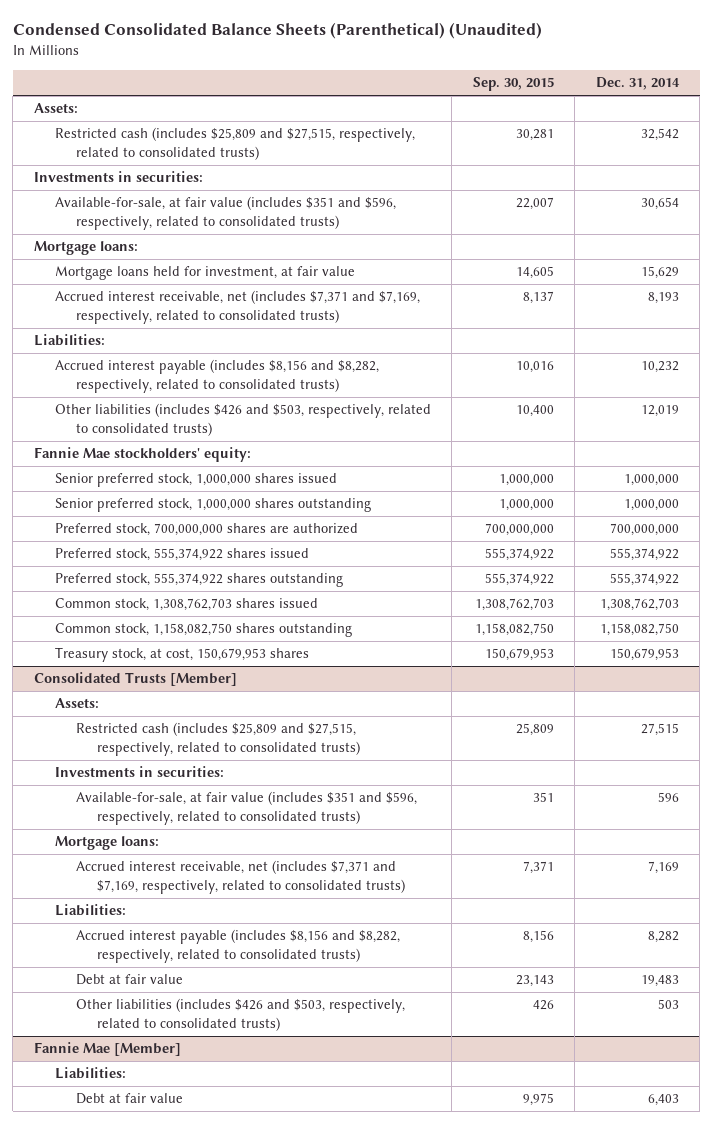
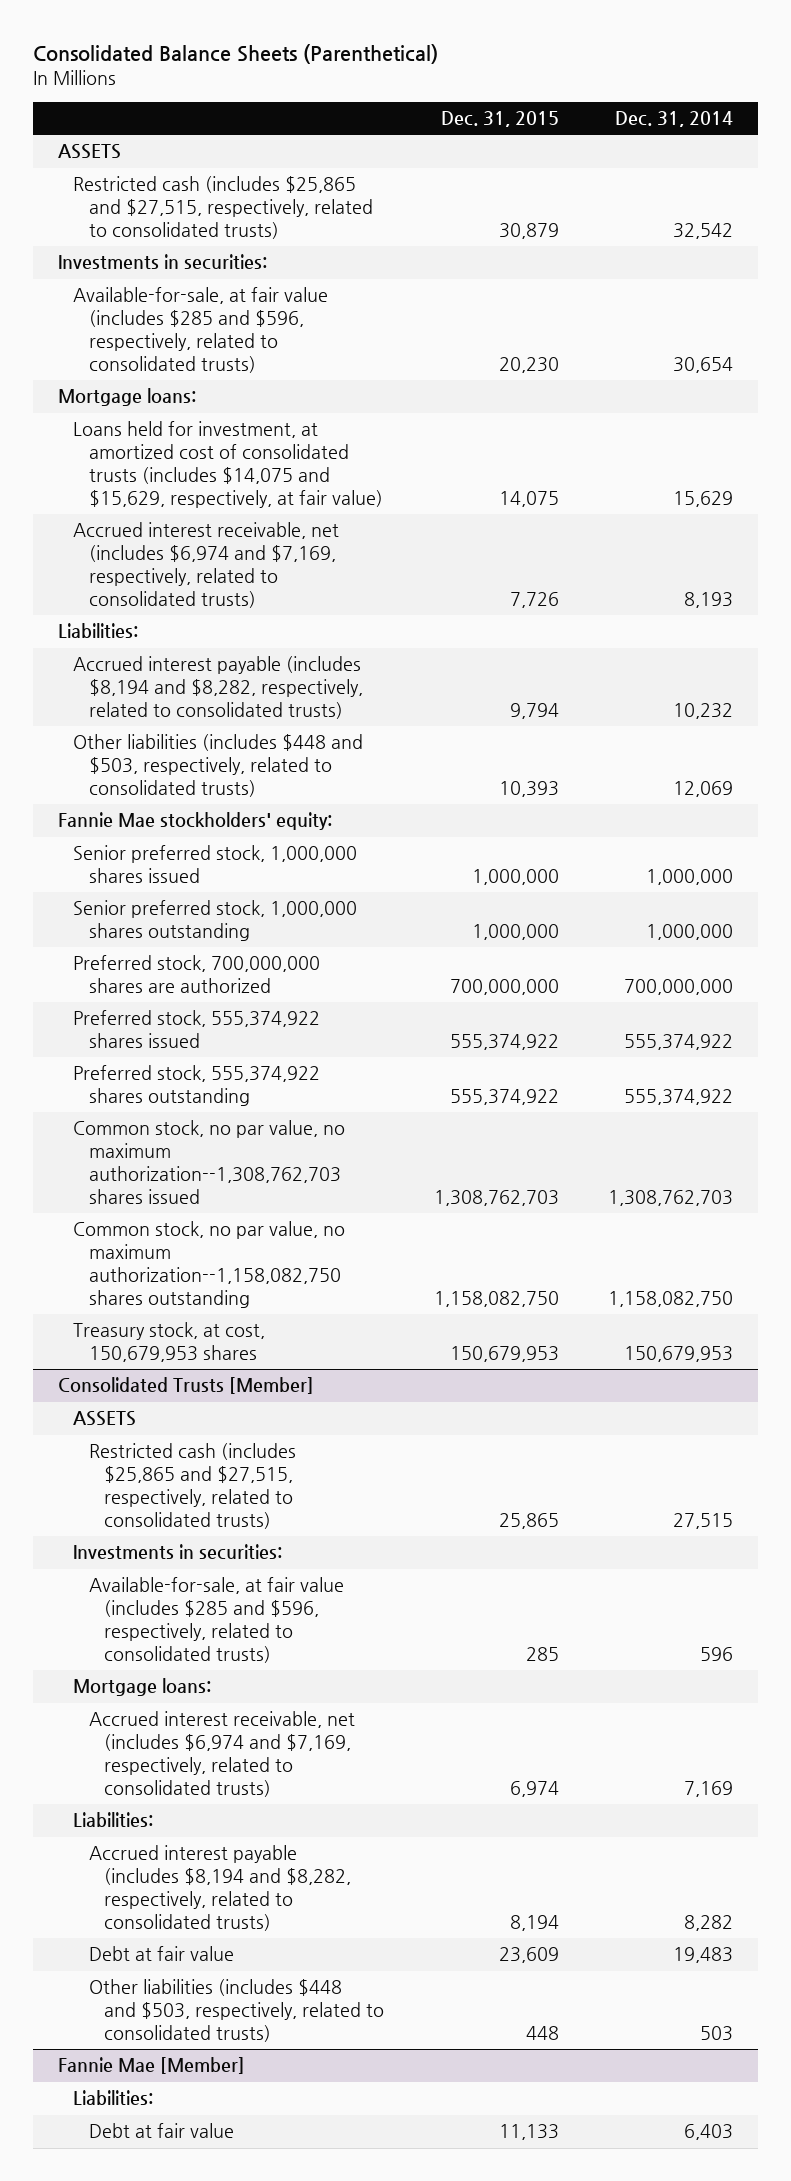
[12,22,542,40] Condensed Consolidated Balance Sheets (Parenthetical) (Unaudited) -> [33,44,439,65] Consolidated Balance Sheets (Parenthetical)
[472,77,554,92] Sep. 30, 2015 -> none
none -> [440,111,559,128] Dec. 31, 2015
[33,103,78,114] Assets: -> [57,144,121,160] ASSETS
[54,127,415,161] Restricted cash (includes $25,809 and $27,515, respectively, related to consolidated trusts) -> [73,176,373,240] Restricted cash (includes $25,865 and $27,515, respectively, related to consolidated trusts)
[54,196,396,231] Available-for-sale, at fair value (includes $351 and $596, respectively, related to consolidated trusts) -> [73,287,329,373] Available-for-sale, at fair value (includes $285 and $596, respectively, related to consolidated trusts)
[54,266,355,281] Mortgage loans held for investment, at fair value -> [73,421,383,508] Loans held for investment, at amortized cost of consolidated trusts (includes $14,075 and $15,629, respectively, at fair value)
[54,290,420,325] Accrued interest receivable, net (includes $7,371 and $7,169, respectively, related to consolidated trusts) -> [73,522,340,608] Accrued interest receivable, net (includes $6,974 and $7,169, respectively, related to consolidated trusts)
[54,359,379,394] Accrued interest payable (includes $8,156 and $8,282, respectively, related to consolidated trusts) -> [73,656,363,720] Accrued interest payable (includes $8,194 and $8,282, respectively, related to consolidated trusts)
[54,403,431,437] Other liabilities (includes $426 and $503, respectively, related to consolidated trusts) -> [73,734,364,798] Other liabilities (includes $448 and $503, respectively, related to consolidated trusts)
[640,405,679,418] 12,019 -> [673,781,734,798] 12,069
[54,598,318,612] Common stock, 1,308,762,703 shares issued -> [73,1120,346,1204] Common stock, no par value, no maximum authorization--1,308,762,703 shares issued
[54,623,352,638] Common stock, 1,158,082,750 shares outstanding -> [73,1221,346,1308] Common stock, no par value, no maximum authorization--1,158,082,750 shares outstanding
[54,698,99,709] Assets: -> [73,1411,137,1427] ASSETS
[75,722,360,757] Restricted cash (includes $25,809 and $27,515, respectively, related to consolidated trusts) -> [88,1443,296,1529] Restricted cash (includes $25,865 and $27,515, respectively, related to consolidated trusts)
[75,791,417,826] Available-for-sale, at fair value (includes $351 and $596, respectively, related to consolidated trusts) -> [88,1577,344,1663] Available-for-sale, at fair value (includes $285 and $596, respectively, related to consolidated trusts)
[75,860,405,895] Accrued interest receivable, net (includes $7,371 and $7,169, respectively, related to consolidated trusts) -> [88,1711,355,1797] Accrued interest receivable, net (includes $6,974 and $7,169, respectively, related to consolidated trusts)
[75,929,400,964] Accrued interest payable (includes $8,156 and $8,282, respectively, related to consolidated trusts) -> [88,1845,352,1931] Accrued interest payable (includes $8,194 and $8,282, respectively, related to consolidated trusts)
[75,998,405,1032] Other liabilities (includes $426 and $503, respectively, related to consolidated trusts) -> [88,1979,385,2043] Other liabilities (includes $448 and $503, respectively, related to consolidated trusts)

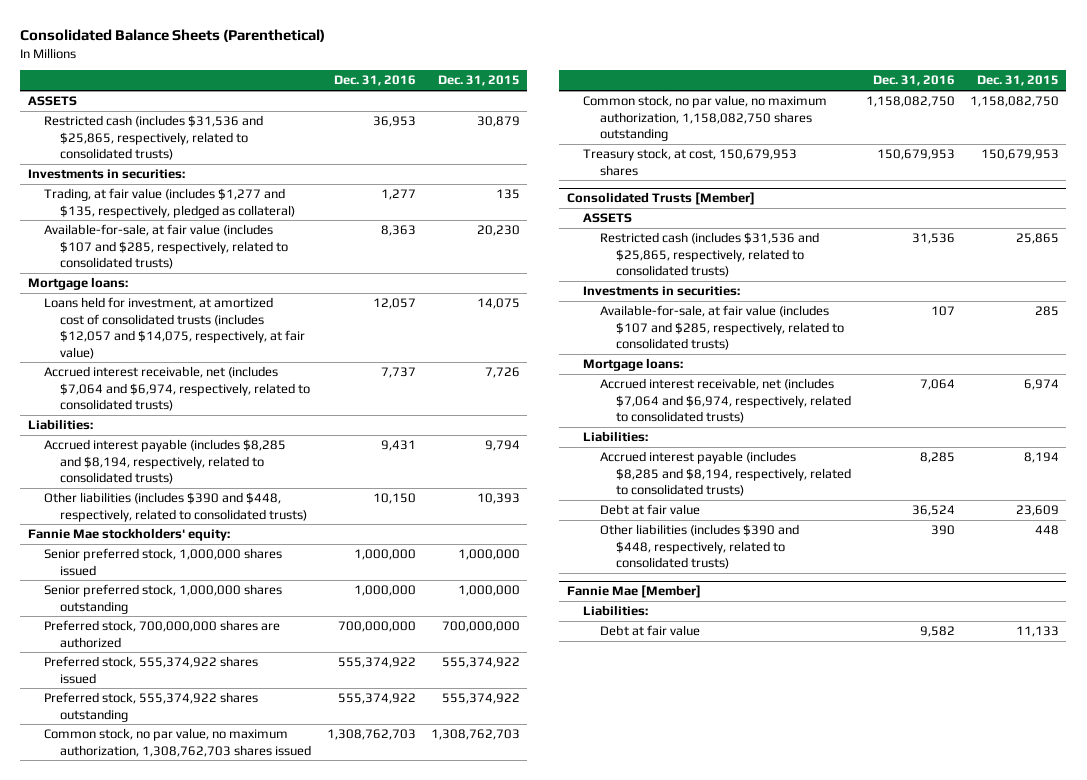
[615,111,734,128] Dec. 31, 2014 -> none
none -> [333,75,416,87] Dec. 31, 2016
[73,176,373,240] Restricted cash (includes $25,865 and $27,515, respectively, related to consolidated trusts) -> [44,115,264,161] Restricted cash (includes $31,536 and $25,865, respectively, related to consolidated trusts)
none -> [44,188,296,218] Trading, at fair value (includes $1,277 and $135, respectively, pledged as collateral)
[73,287,329,373] Available-for-sale, at fair value (includes $285 and $596, respectively, related to consolidated trusts) -> [44,224,289,270] Available-for-sale, at fair value (includes $107 and $285, respectively, related to consolidated trusts)
[73,421,383,508] Loans held for investment, at amortized cost of consolidated trusts (includes $14,075 and $15,629, respectively, at fair value) -> [44,297,306,359] Loans held for investment, at amortized cost of consolidated trusts (includes $12,057 and $14,075, respectively, at fair value)
[73,522,340,608] Accrued interest receivable, net (includes $6,974 and $7,169, respectively, related to consolidated trusts) -> [44,366,311,412] Accrued interest receivable, net (includes $7,064 and $6,974, respectively, related to consolidated trusts)
[73,656,363,720] Accrued interest payable (includes $8,194 and $8,282, respectively, related to consolidated trusts) -> [44,439,287,485] Accrued interest payable (includes $8,285 and $8,194, respectively, related to consolidated trusts)
[73,734,364,798] Other liabilities (includes $448 and $503, respectively, related to consolidated trusts) -> [44,492,308,522] Other liabilities (includes $390 and $448, respectively, related to consolidated trusts)
[73,1120,346,1204] Common stock, no par value, no maximum authorization--1,308,762,703 shares issued -> [44,728,312,757] Common stock, no par value, no maximum authorization, 1,308,762,703 shares issued
[73,1221,346,1308] Common stock, no par value, no maximum authorization--1,158,082,750 shares outstanding -> [583,95,828,142] Common stock, no par value, no maximum authorization, 1,158,082,750 shares outstanding
[88,1443,296,1529] Restricted cash (includes $25,865 and $27,515, respectively, related to consolidated trusts) -> [599,232,819,278] Restricted cash (includes $31,536 and $25,865, respectively, related to consolidated trusts)
[88,1577,344,1663] Available-for-sale, at fair value (includes $285 and $596, respectively, related to consolidated trusts) -> [599,305,844,351] Available-for-sale, at fair value (includes $107 and $285, respectively, related to consolidated trusts)
[88,1711,355,1797] Accrued interest receivable, net (includes $6,974 and $7,169, respectively, related to consolidated trusts) -> [599,378,851,424] Accrued interest receivable, net (includes $7,064 and $6,974, respectively, related to consolidated trusts)
[88,1845,352,1931] Accrued interest payable (includes $8,194 and $8,282, respectively, related to consolidated trusts) -> [599,451,851,497] Accrued interest payable (includes $8,285 and $8,194, respectively, related to consolidated trusts)
[88,1979,385,2043] Other liabilities (includes $448 and $503, respectively, related to consolidated trusts) -> [599,524,799,570] Other liabilities (includes $390 and $448, respectively, related to consolidated trusts)

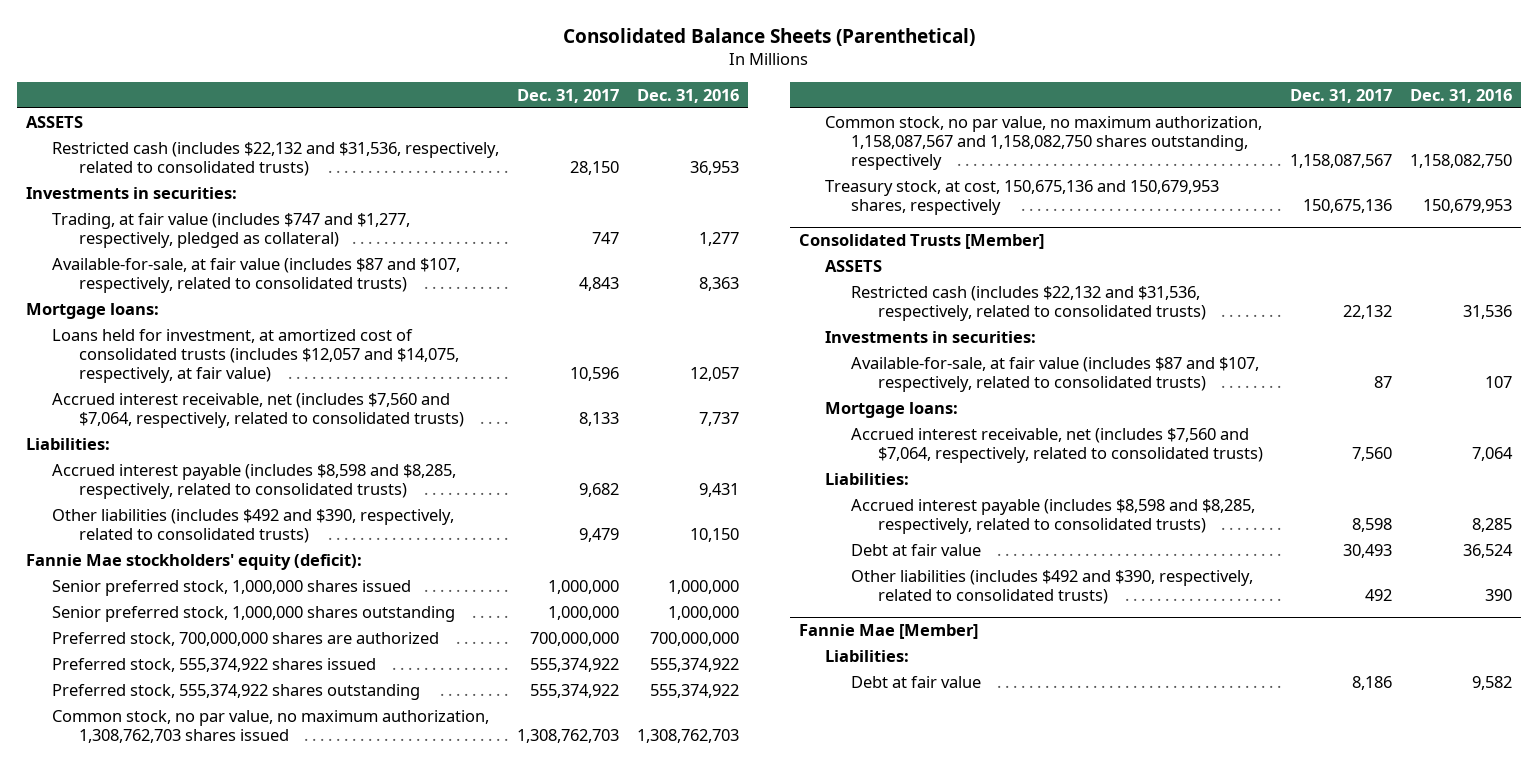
[437,75,520,87] Dec. 31, 2015 -> none
none -> [517,88,620,103] Dec. 31, 2017
[44,115,264,161] Restricted cash (includes $31,536 and $25,865, respectively, related to consolidated trusts) -> [52,141,500,177] Restricted cash (includes $22,132 and $31,536, respectively, related to consolidated trusts)
[44,188,296,218] Trading, at fair value (includes $1,277 and $135, respectively, pledged as collateral) -> [52,212,411,249] Trading, at fair value (includes $747 and $1,277, respectively, pledged as collateral)
[44,224,289,270] Available-for-sale, at fair value (includes $107 and $285, respectively, related to consolidated trusts) -> [52,257,461,294] Available-for-sale, at fair value (includes $87 and $107, respectively, related to consolidated trusts)
[44,366,311,412] Accrued interest receivable, net (includes $7,064 and $6,974, respectively, related to consolidated trusts) -> [52,392,464,429] Accrued interest receivable, net (includes $7,560 and $7,064, respectively, related to consolidated trusts)
[44,439,287,485] Accrued interest payable (includes $8,285 and $8,194, respectively, related to consolidated trusts) -> [52,463,457,500] Accrued interest payable (includes $8,598 and $8,285, respectively, related to consolidated trusts)
[44,492,308,522] Other liabilities (includes $390 and $448, respectively, related to consolidated trusts) -> [52,508,455,544] Other liabilities (includes $492 and $390, respectively, related to consolidated trusts)
[27,528,230,542] Fannie Mae stockholders' equity: -> [25,553,362,570] Fannie Mae stockholders' equity (deficit):
[583,95,828,142] Common stock, no par value, no maximum authorization, 1,158,082,750 shares outstanding -> [825,115,1263,171] Common stock, no par value, no maximum authorization, 1,158,087,567 and 1,158,082,750 shares outstanding, respectively
[583,148,798,176] Treasury stock, at cost, 150,679,953 shares -> [825,179,1220,216] Treasury stock, at cost, 150,675,136 and 150,679,953 shares, respectively
[599,232,819,278] Restricted cash (includes $31,536 and $25,865, respectively, related to consolidated trusts) -> [851,285,1206,322] Restricted cash (includes $22,132 and $31,536, respectively, related to consolidated trusts)
[599,305,844,351] Available-for-sale, at fair value (includes $107 and $285, respectively, related to consolidated trusts) -> [851,356,1260,393] Available-for-sale, at fair value (includes $87 and $107, respectively, related to consolidated trusts)
[599,378,851,424] Accrued interest receivable, net (includes $7,064 and $6,974, respectively, related to consolidated trusts) -> [851,427,1263,464] Accrued interest receivable, net (includes $7,560 and $7,064, respectively, related to consolidated trusts)
[599,451,851,497] Accrued interest payable (includes $8,285 and $8,194, respectively, related to consolidated trusts) -> [851,498,1256,535] Accrued interest payable (includes $8,598 and $8,285, respectively, related to consolidated trusts)
[599,524,799,570] Other liabilities (includes $390 and $448, respectively, related to consolidated trusts) -> [851,569,1254,605] Other liabilities (includes $492 and $390, respectively, related to consolidated trusts)

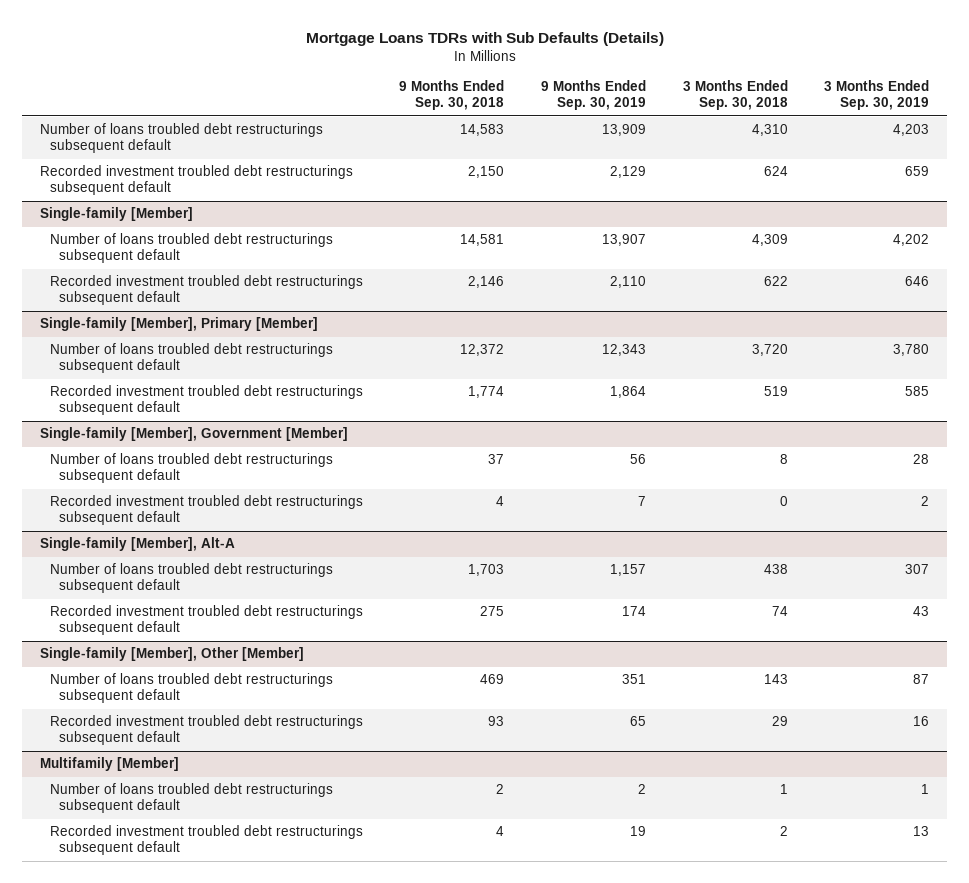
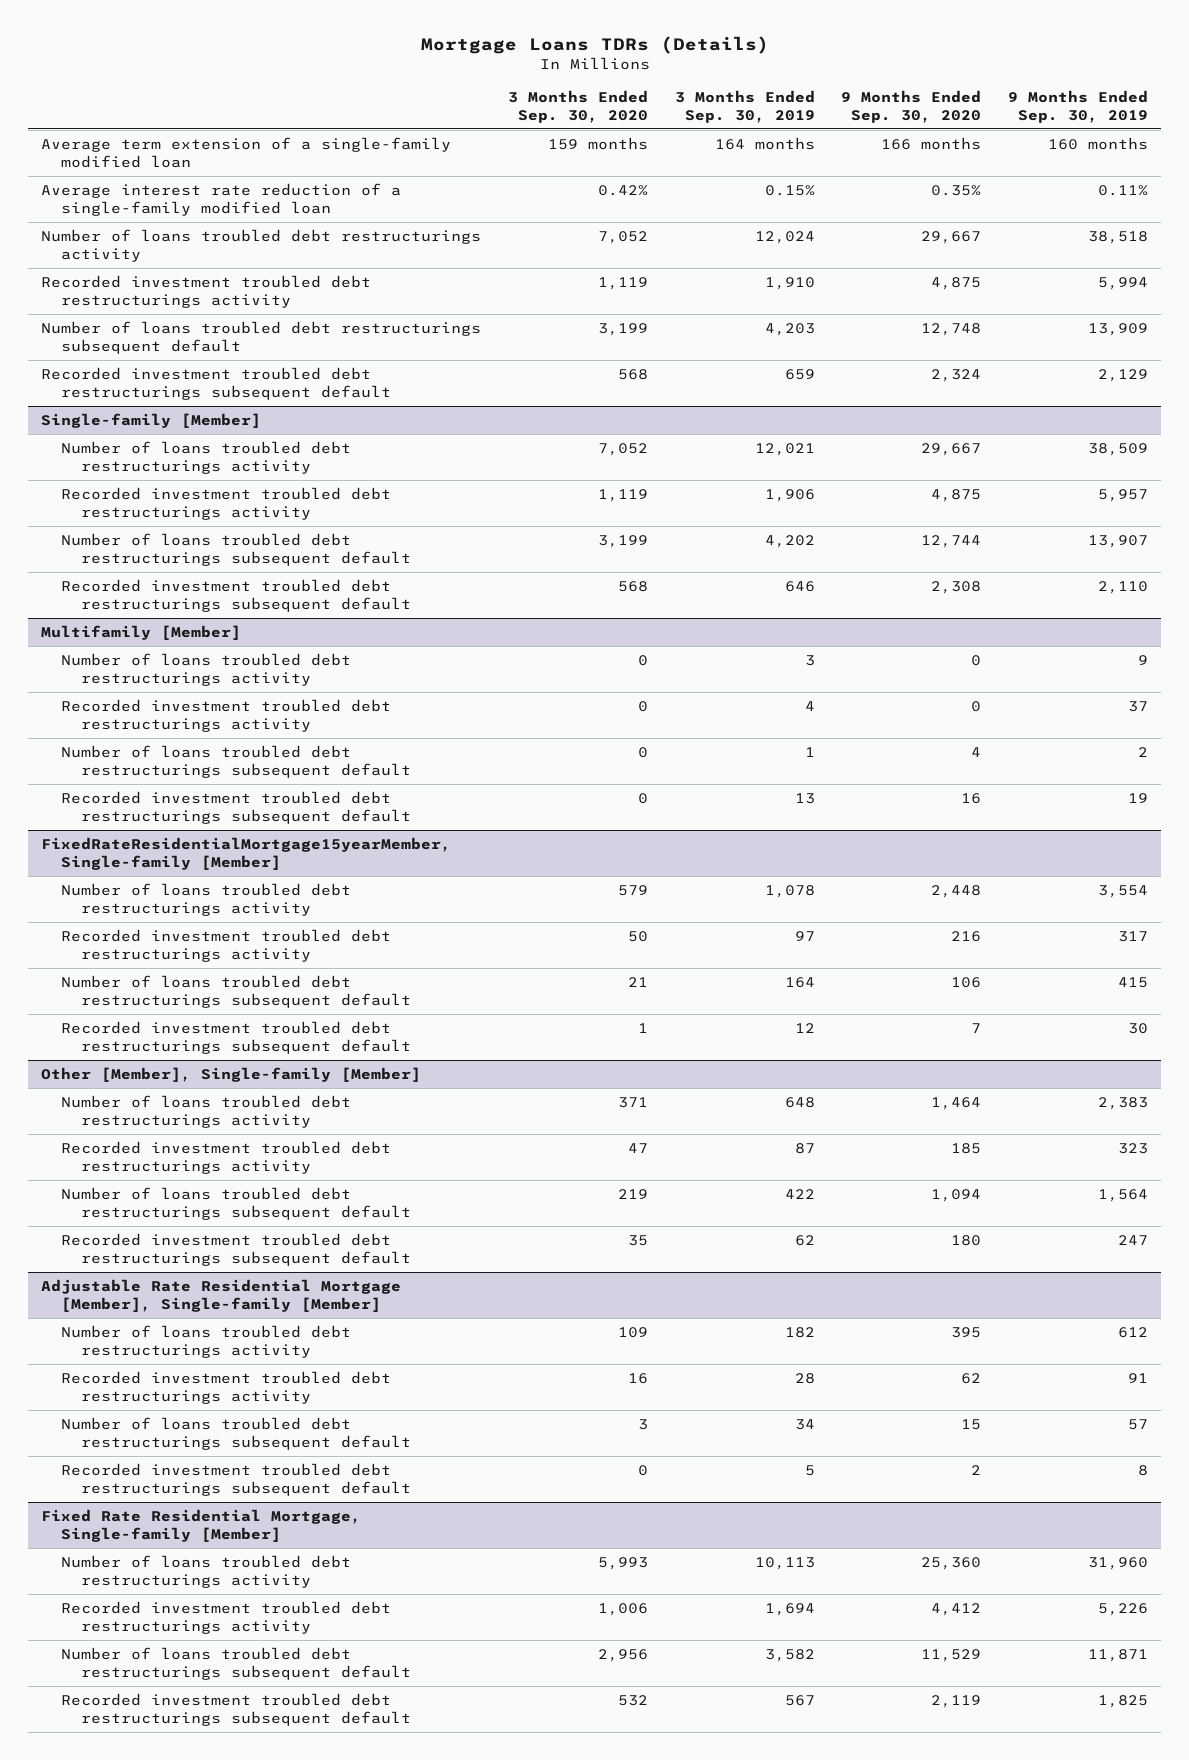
[305,31,664,46] Mortgage Loans TDRs with Sub Defaults (Details) -> [420,35,769,54] Mortgage Loans TDRs (Details)
[399,80,505,111] 9 Months Ended Sep. 30, 2018 -> none
[682,80,788,111] 3 Months Ended Sep. 30, 2018 -> none
none -> [507,90,648,123] 3 Months Ended Sep. 30, 2020
none -> [841,90,982,123] 9 Months Ended Sep. 30, 2020
none -> [40,137,451,168] Average term extension of a single-family modified loan
none -> [40,183,401,216] Average interest rate reduction of a single-family modified loan
none -> [40,229,481,262] Number of loans troubled debt restructurings activity
none -> [40,275,371,308] Recorded investment troubled debt restructurings activity
none -> [61,441,352,474] Number of loans troubled debt restructurings activity
none -> [61,487,392,520] Recorded investment troubled debt restructurings activity
[40,317,319,332] Single-family [Member], Primary [Member] -> none
[49,343,333,374] Number of loans troubled debt restructurings subsequent default -> none
[49,385,363,416] Recorded investment troubled debt restructurings subsequent default -> none
[40,427,349,442] Single-family [Member], Government [Member] -> none
[49,453,333,484] Number of loans troubled debt restructurings subsequent default -> none
[49,495,363,526] Recorded investment troubled debt restructurings subsequent default -> none
[40,537,236,552] Single-family [Member], Alt-A -> none
[49,563,333,594] Number of loans troubled debt restructurings subsequent default -> none
[49,605,363,636] Recorded investment troubled debt restructurings subsequent default -> none
[40,647,305,662] Single-family [Member], Other [Member] -> none
[49,673,333,704] Number of loans troubled debt restructurings subsequent default -> none
[49,715,363,746] Recorded investment troubled debt restructurings subsequent default -> none
none -> [61,653,352,686] Number of loans troubled debt restructurings activity
none -> [61,699,392,732] Recorded investment troubled debt restructurings activity
none -> [40,837,451,870] FixedRateResidentialMortgage15yearMember, Single-family [Member]
none -> [61,883,352,916] Number of loans troubled debt restructurings activity
none -> [61,929,392,962] Recorded investment troubled debt restructurings activity
none -> [61,975,412,1008] Number of loans troubled debt restructurings subsequent default
none -> [61,1021,412,1054] Recorded investment troubled debt restructurings subsequent default
none -> [40,1067,421,1083] Other [Member], Single-family [Member]
none -> [61,1095,352,1128] Number of loans troubled debt restructurings activity
none -> [61,1141,392,1174] Recorded investment troubled debt restructurings activity
none -> [61,1187,412,1220] Number of loans troubled debt restructurings subsequent default
none -> [61,1233,412,1266] Recorded investment troubled debt restructurings subsequent default
none -> [40,1279,401,1312] Adjustable Rate Residential Mortgage [Member], Single-family [Member]
none -> [61,1325,352,1358] Number of loans troubled debt restructurings activity
none -> [61,1371,392,1404] Recorded investment troubled debt restructurings activity
none -> [61,1417,412,1450] Number of loans troubled debt restructurings subsequent default
none -> [61,1463,412,1496] Recorded investment troubled debt restructurings subsequent default
none -> [40,1509,361,1542] Fixed Rate Residential Mortgage, Single-family [Member]
none -> [61,1555,352,1588] Number of loans troubled debt restructurings activity
none -> [61,1601,392,1634] Recorded investment troubled debt restructurings activity
none -> [61,1647,412,1680] Number of loans troubled debt restructurings subsequent default
none -> [61,1693,412,1726] Recorded investment troubled debt restructurings subsequent default

